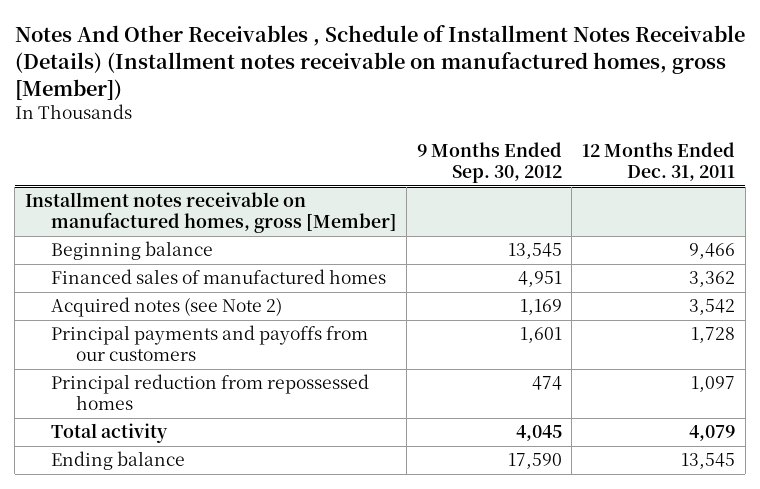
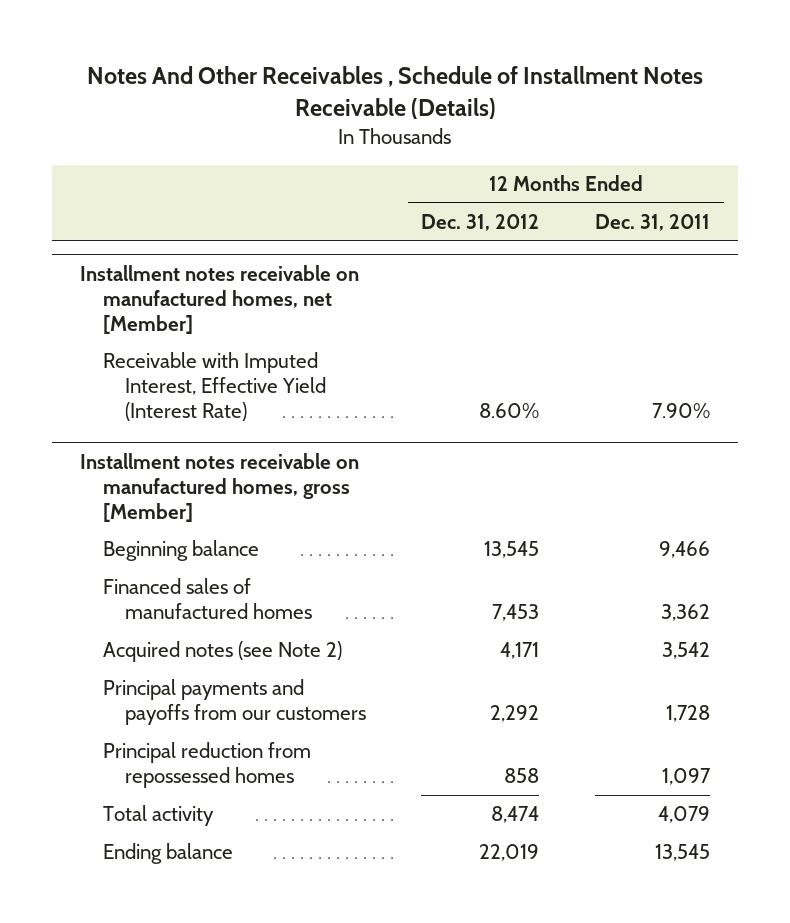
[14,24,745,100] Notes And Other Receivables , Schedule of Installment Notes Receivable (Details) (Installment notes receivable on manufactured homes, gross [Member]) -> [87,66,704,120] Notes And Other Receivables , Schedule of Installment Notes Receivable (Details)
[416,142,562,184] 9 Months Ended Sep. 30, 2012 -> none
none -> [421,214,540,232] Dec. 31, 2012
none -> [80,264,360,334] Installment notes receivable on manufactured homes, net [Member]
none -> [102,352,326,422] Receivable with Imputed Interest, Effective Yield (Interest Rate)

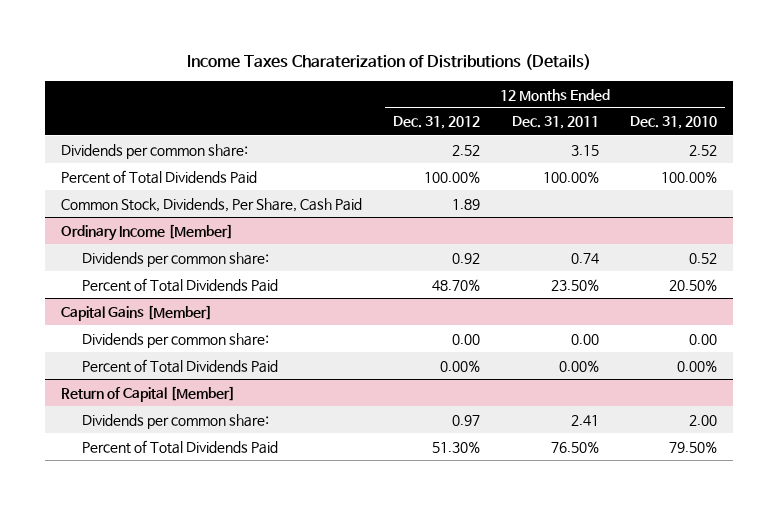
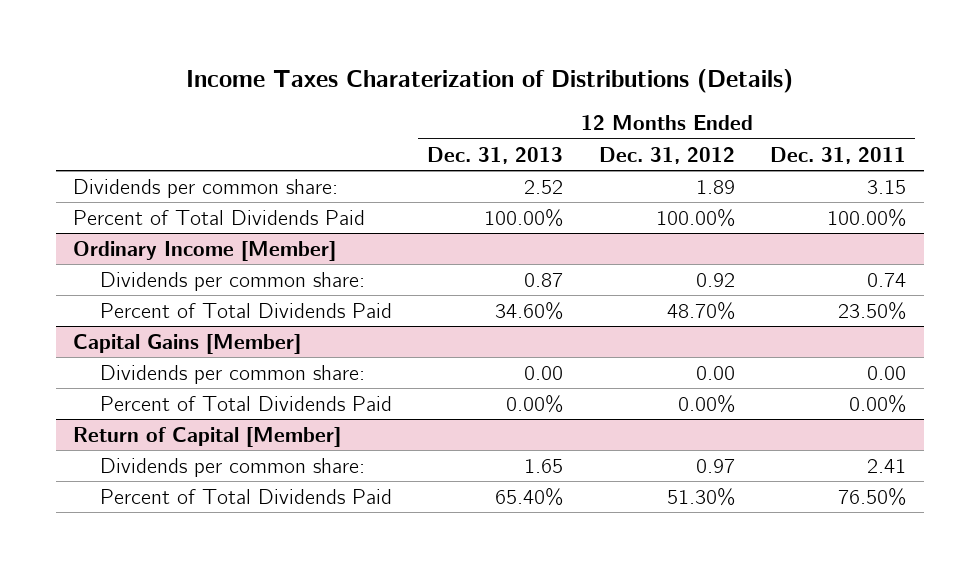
[629,116,717,130] Dec. 31, 2010 -> none
none -> [427,146,564,164] Dec. 31, 2013
[452,144,481,156] 2.52 -> [695,179,735,194] 1.89
[60,197,362,212] Common Stock, Dividends, Per Share, Cash Paid -> none

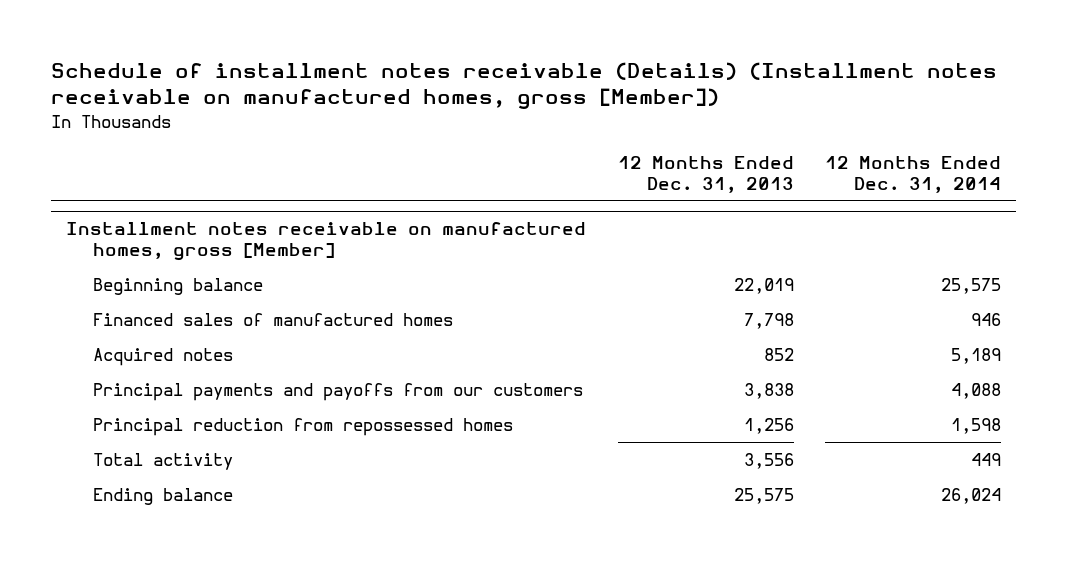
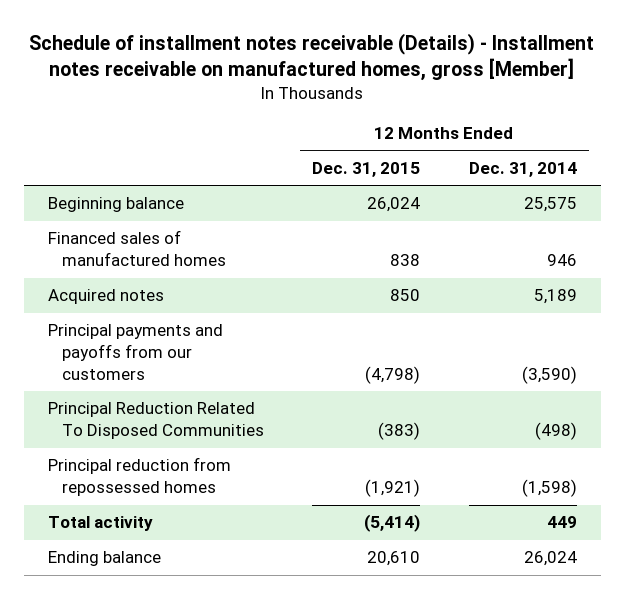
[50,61,997,110] Schedule of installment notes receivable (Details) (Installment notes receivable on manufactured homes, gross [Member]) -> [29,32,595,81] Schedule of installment notes receivable (Details) - Installment notes receivable on manufactured homes, gross [Member]
[617,155,794,193] 12 Months Ended Dec. 31, 2013 -> none
none -> [312,161,421,177] Dec. 31, 2015
[66,222,587,262] Installment notes receivable on manufactured homes, gross [Member] -> none
[950,382,1001,399] 4,088 -> [521,365,577,384] (3,590)
none -> [47,402,264,440] Principal Reduction Related To Disposed Communities
[950,417,1001,434] 1,598 -> [521,479,577,498] (1,598)

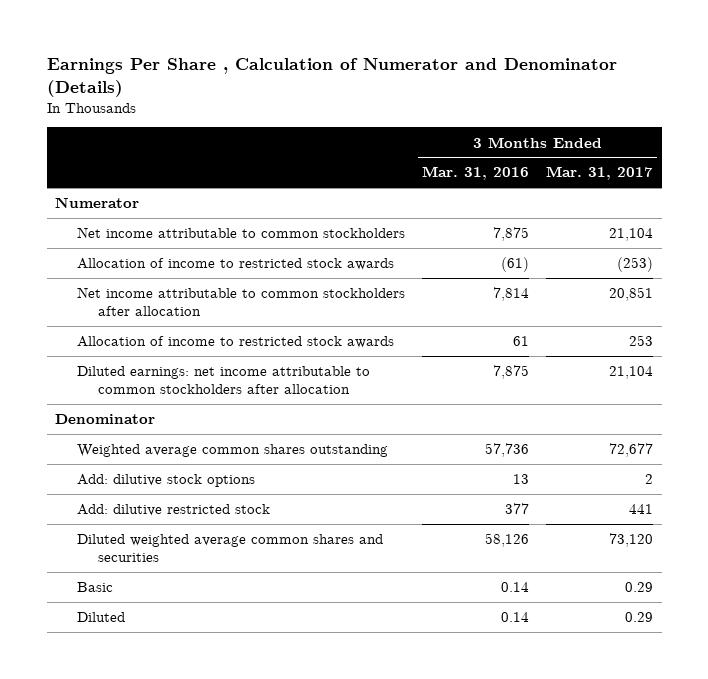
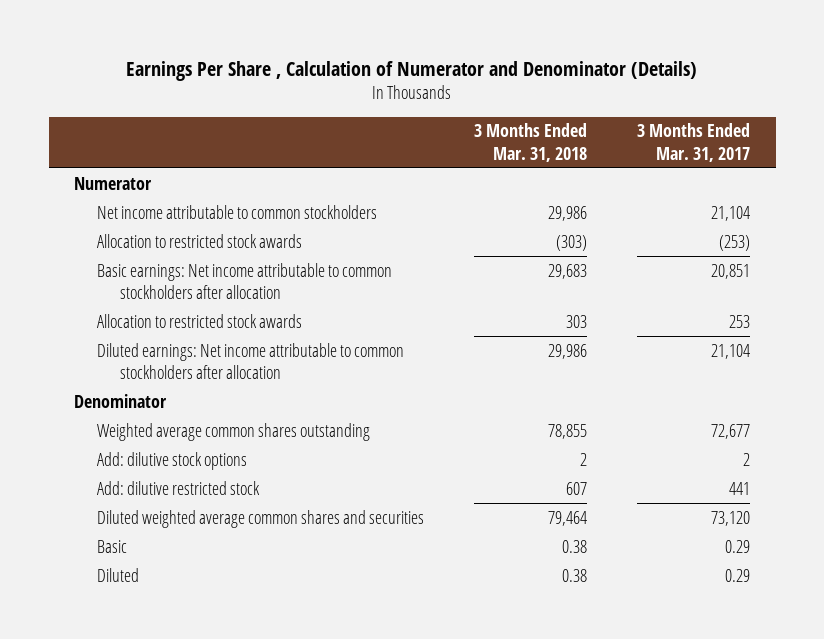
[421,166,529,181] Mar. 31, 2016 -> none
none -> [474,123,588,162] 3 Months Ended Mar. 31, 2018
[76,258,394,271] Allocation of income to restricted stock awards -> [97,233,303,248] Allocation to restricted stock awards
[76,287,405,317] Net income attributable to common stockholders after allocation -> [97,262,393,299] Basic earnings: Net income attributable to common stockholders after allocation
[76,336,394,349] Allocation of income to restricted stock awards -> [97,313,303,328] Allocation to restricted stock awards
[76,366,370,395] Diluted earnings: net income attributable to common stockholders after allocation -> [97,342,405,379] Diluted earnings: Net income attributable to common stockholders after allocation

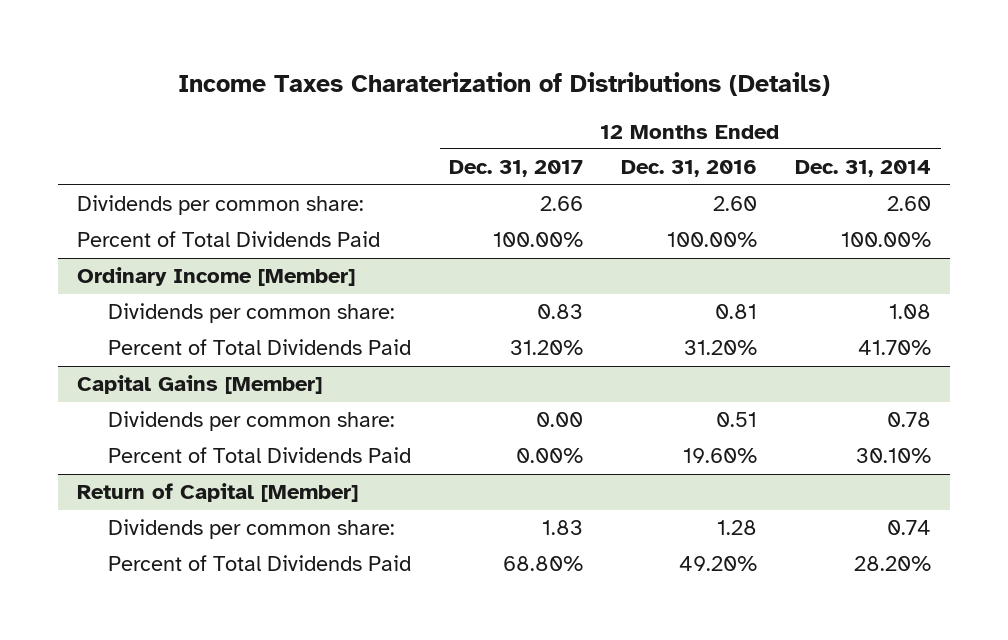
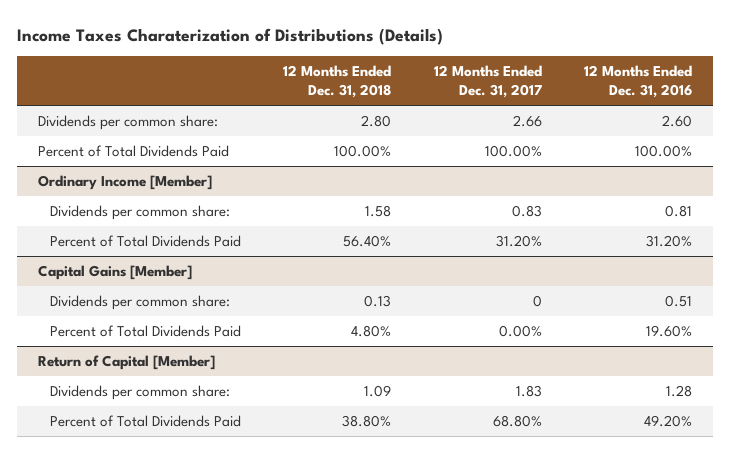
[795,160,932,178] Dec. 31, 2014 -> none
none -> [283,64,392,99] 12 Months Ended Dec. 31, 2018
[536,412,584,428] 0.00 -> [532,294,542,307] 0

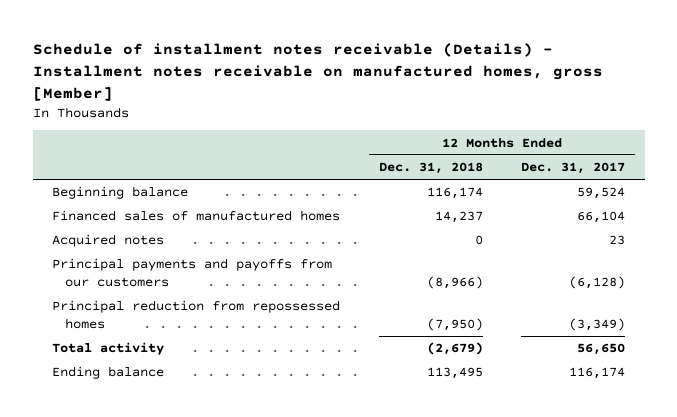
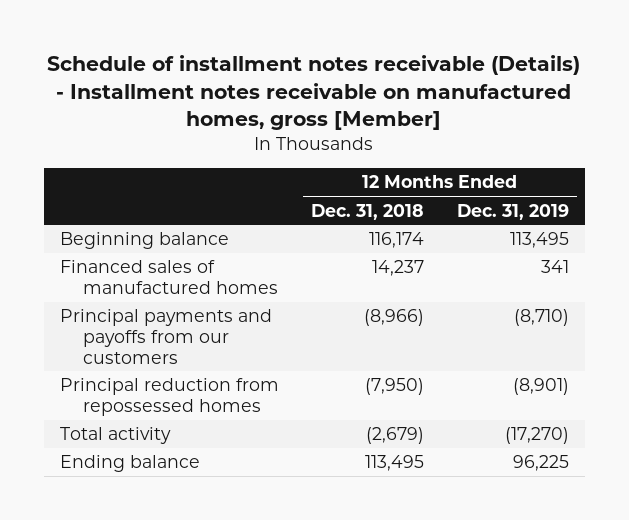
[521,162,626,175] Dec. 31, 2017 -> none
none -> [456,203,569,220] Dec. 31, 2019
[52,234,165,248] Acquired notes -> none

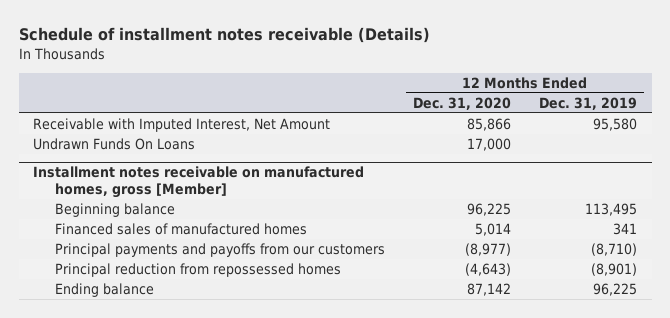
[47,55,581,131] Schedule of installment notes receivable (Details) - Installment notes receivable on manufactured homes, gross [Member] -> [18,27,430,44] Schedule of installment notes receivable (Details)
[311,203,425,220] Dec. 31, 2018 -> none
none -> [413,96,512,110] Dec. 31, 2020
none -> [32,118,330,133] Receivable with Imputed Interest, Net Amount
none -> [32,138,195,151] Undrawn Funds On Loans
none -> [32,166,364,198] Installment notes receivable on manufactured homes, gross [Member]
[59,427,171,445] Total activity -> none

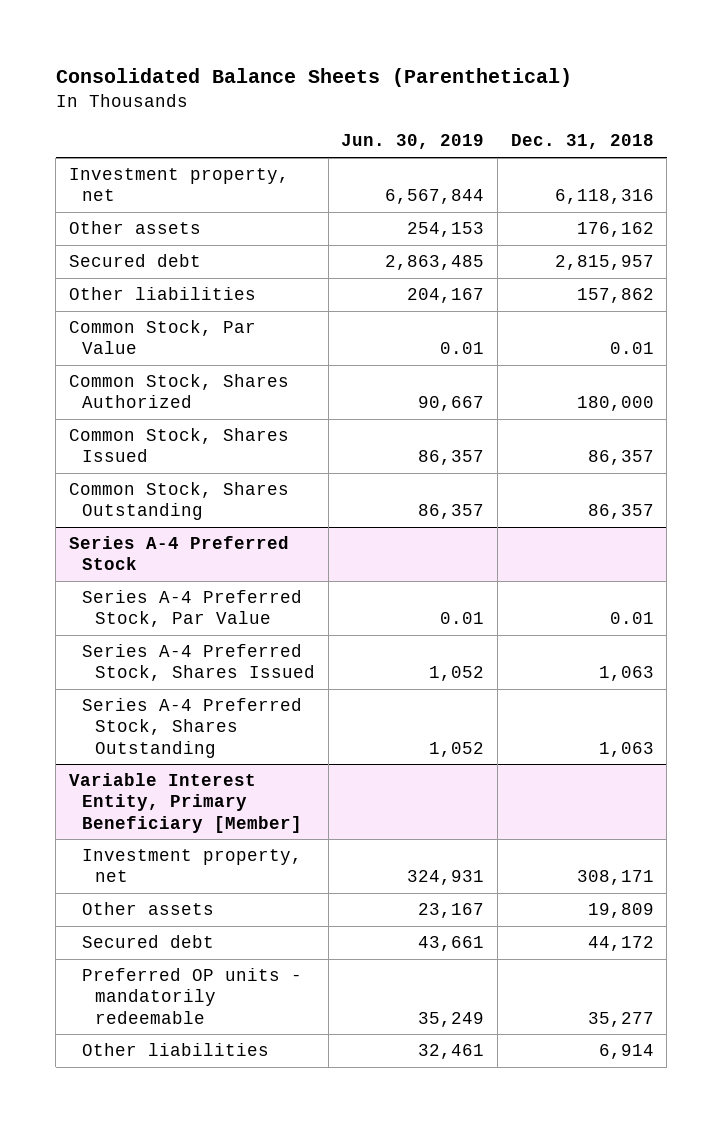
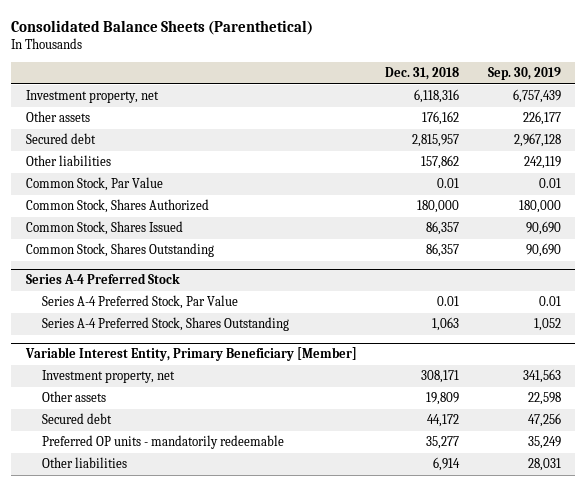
[341,134,485,150] Jun. 30, 2019 -> none
none -> [487,67,561,81] Sep. 30, 2019
[81,644,315,682] Series A-4 Preferred Stock, Shares Issued -> none

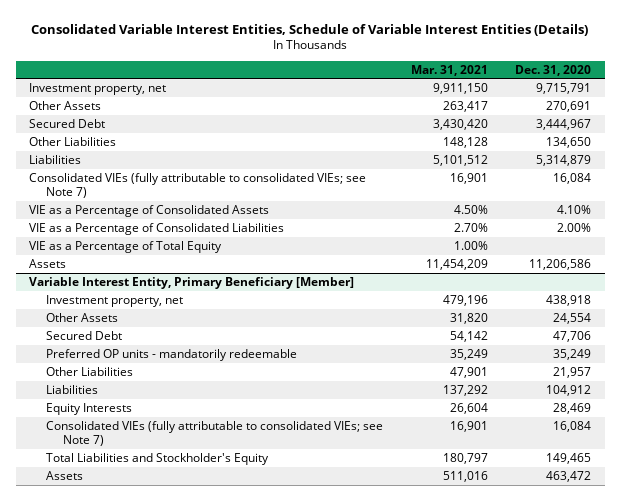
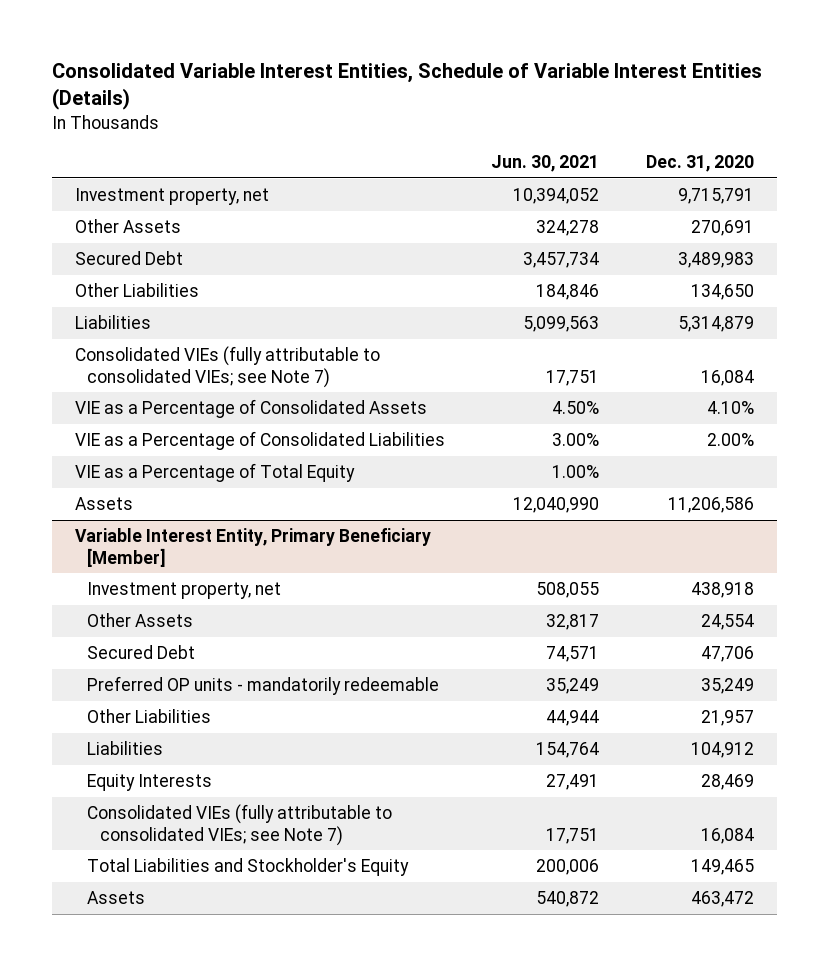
[410,64,488,76] Mar. 31, 2021 -> none
none -> [491,154,600,172] Jun. 30, 2021
[535,118,591,130] 3,444,967 -> [677,251,754,268] 3,489,983

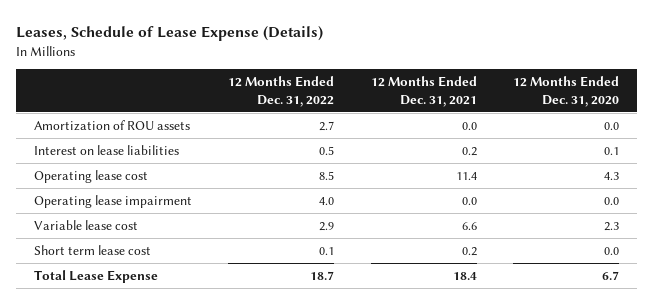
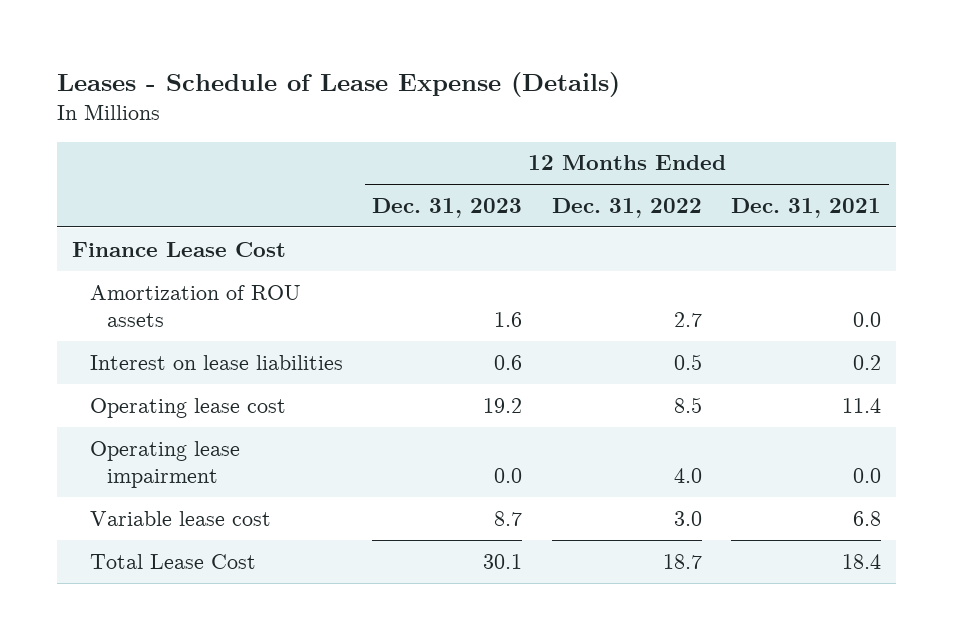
[16,26,324,42] Leases, Schedule of Lease Expense (Details) -> [57,71,621,97] Leases - Schedule of Lease Expense (Details)
[513,76,620,107] 12 Months Ended Dec. 31, 2020 -> none
none -> [372,197,523,218] Dec. 31, 2023
none -> [72,241,287,257] Finance Lease Cost
[34,245,152,256] Short term lease cost -> none
[319,222,335,232] 2.9 -> [673,510,702,526] 3.0
[461,222,477,231] 6.6 -> [853,510,882,526] 6.8
[34,270,159,284] Total Lease Expense -> [89,553,256,569] Total Lease Cost

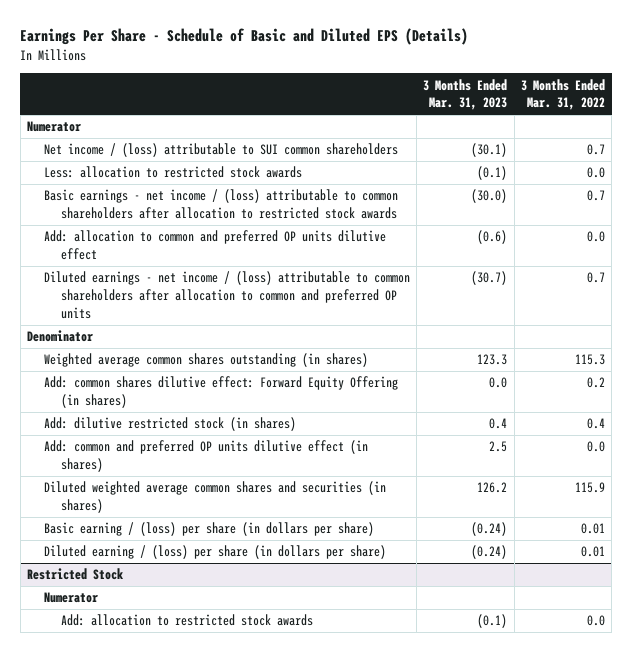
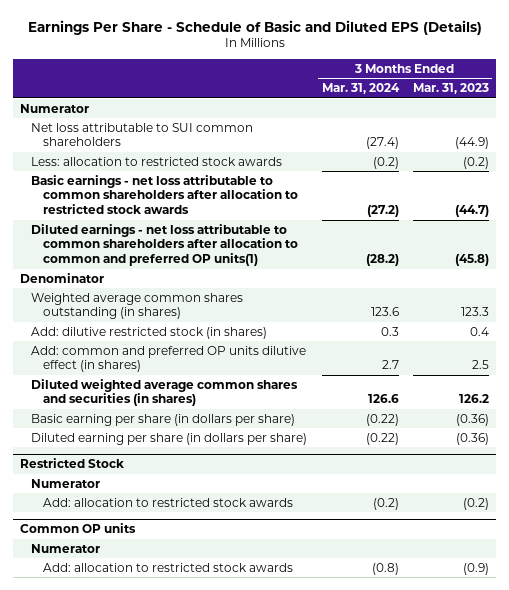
[521,78,606,111] 3 Months Ended Mar. 31, 2022 -> none
none -> [321,83,400,95] Mar. 31, 2024
[43,230,386,261] Add: allocation to common and preferred OP units dilutive effect -> none
[43,143,398,158] Net income / (loss) attributable to SUI common shareholders -> [31,122,254,147] Net loss attributable to SUI common shareholders
[471,143,508,158] (30.1) -> [454,137,489,150] (44.9)
[477,166,508,181] (0.1) -> [462,156,489,169] (0.2)
[43,189,398,220] Basic earnings - net income / (loss) attributable to common shareholders after allocation to restricted stock awards -> [31,174,298,215] Basic earnings - net loss attributable to common shareholders after allocation to restricted stock awards
[471,189,508,204] (30.0) -> [454,205,489,218] (44.7)
[43,271,410,319] Diluted earnings - net income / (loss) attributable to common shareholders after allocation to common and preferred OP units -> [31,223,298,267] Diluted earnings - net loss attributable to common shareholders after allocation to common and preferred OP units(1)
[471,271,508,286] (30.7) -> [454,254,489,267] (45.8)
[43,376,398,409] Add: common shares dilutive effect: Forward Equity Offering (in shares) -> none
[43,522,374,537] Basic earning / (loss) per share (in dollars per share) -> [31,413,296,426] Basic earning per share (in dollars per share)
[471,522,508,537] (0.24) -> [455,413,489,426] (0.36)
[43,545,386,560] Diluted earning / (loss) per share (in dollars per share) -> [31,432,308,445] Diluted earning per share (in dollars per share)
[471,545,508,560] (0.24) -> [455,432,489,445] (0.36)
[477,614,508,629] (0.1) -> [462,497,489,510] (0.2)
none -> [20,523,137,534] Common OP units
none -> [31,543,101,553] Numerator
none -> [42,562,293,572] Add: allocation to restricted stock awards

